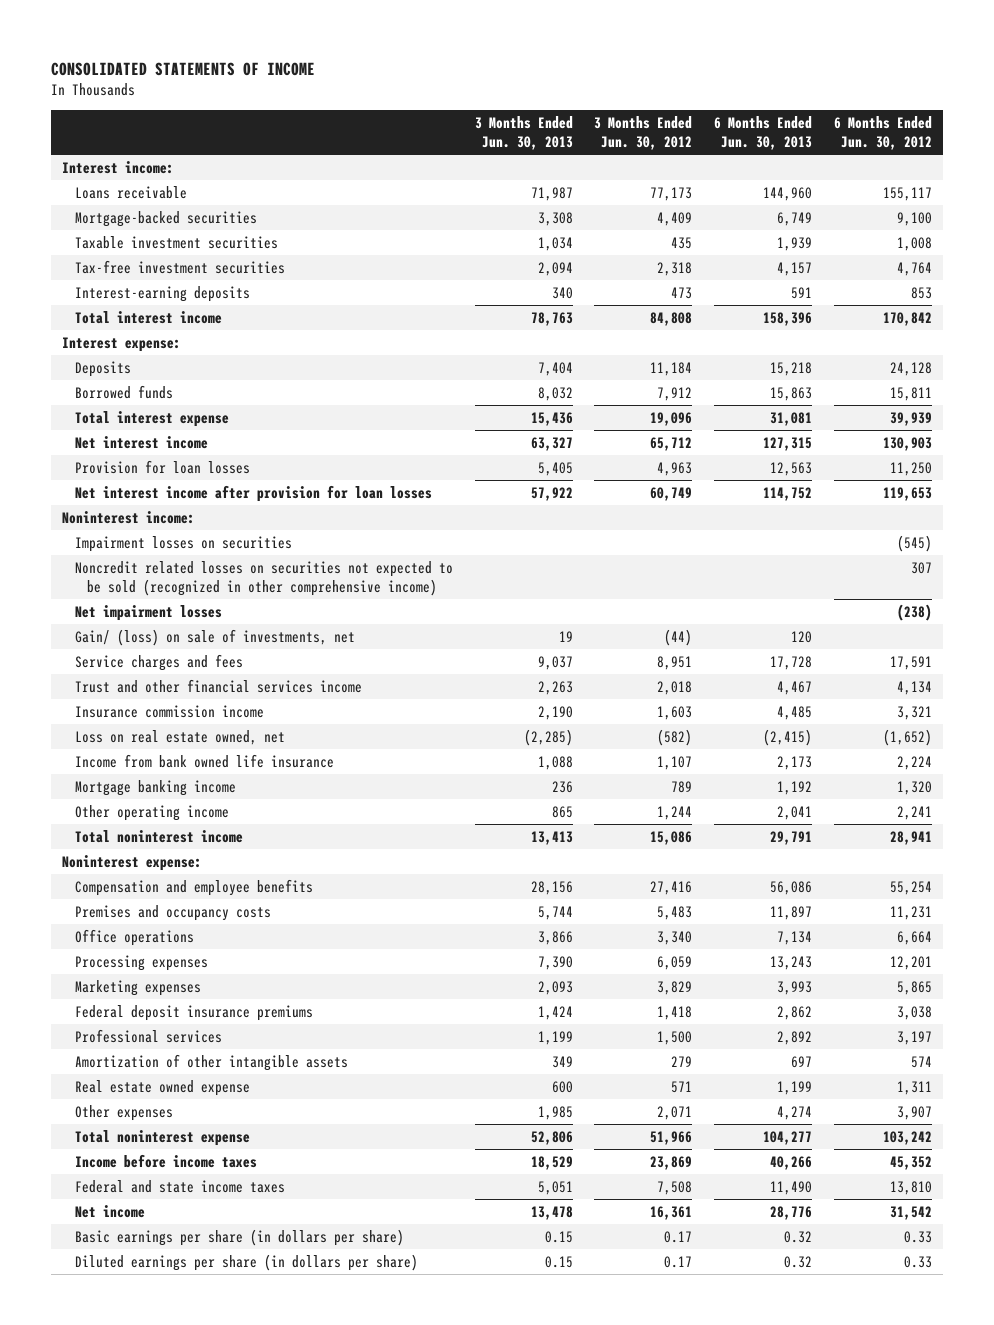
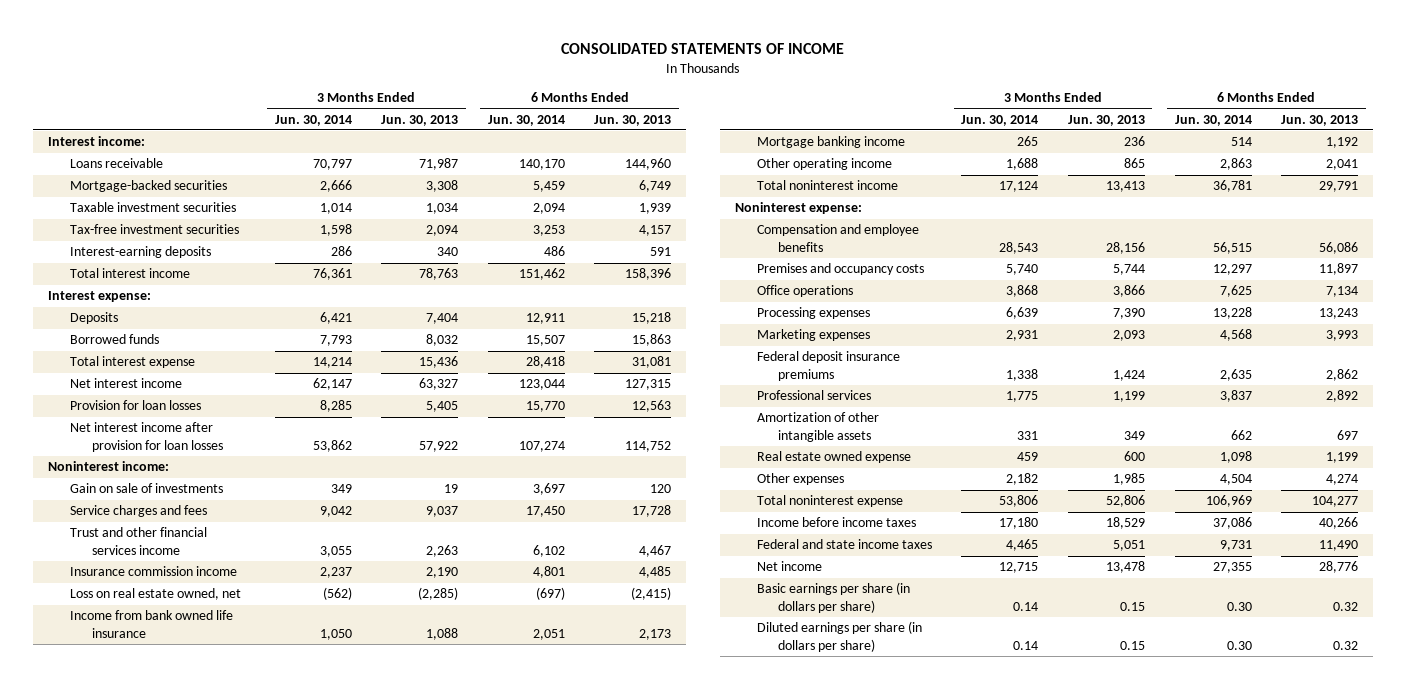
[594,115,693,151] 3 Months Ended Jun. 30, 2012 -> none
[834,115,933,151] 6 Months Ended Jun. 30, 2012 -> none
none -> [274,114,352,126] Jun. 30, 2014
none -> [487,114,565,126] Jun. 30, 2014
[74,535,292,552] Impairment losses on securities -> none
[74,560,453,597] Noncredit related losses on securities not expected to be sold (recognized in other comprehensive income) -> none
[74,604,222,621] Net impairment losses -> none
[74,628,355,646] Gain/ (loss) on sale of investments, net -> [69,483,223,494] Gain on sale of investments

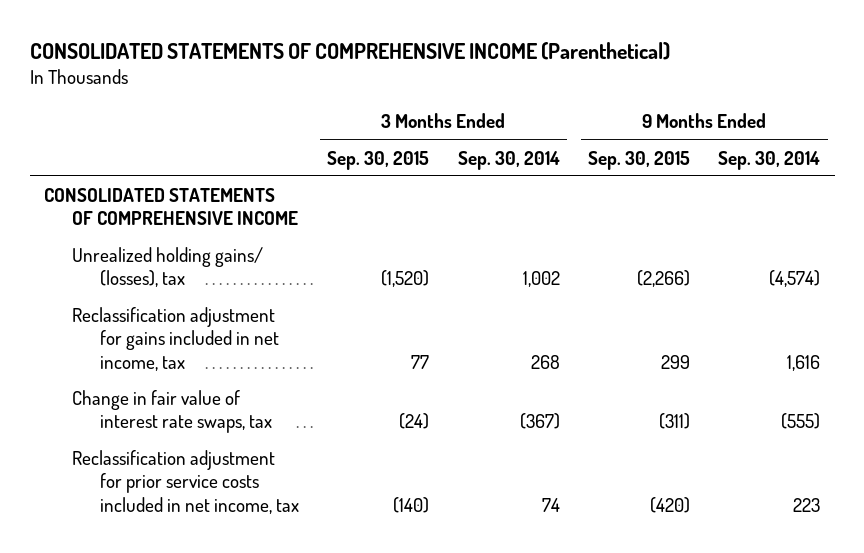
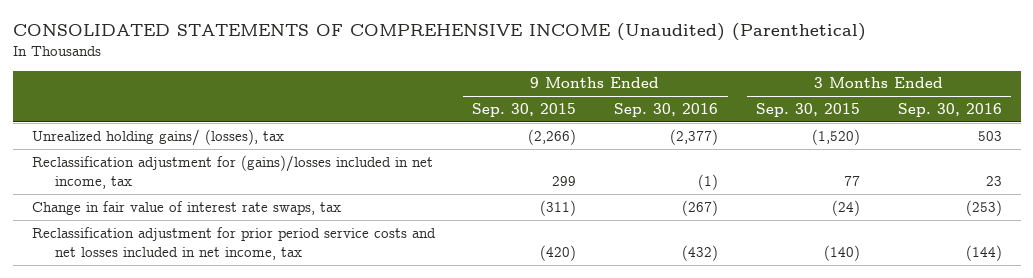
[29,41,670,60] CONSOLIDATED STATEMENTS OF COMPREHENSIVE INCOME (Parenthetical) -> [12,22,866,41] CONSOLIDATED STATEMENTS OF COMPREHENSIVE INCOME (Unaudited) (Parenthetical)
[457,150,560,170] Sep. 30, 2014 -> none
[718,150,821,170] Sep. 30, 2014 -> none
none -> [614,102,719,117] Sep. 30, 2016
none -> [897,102,1002,117] Sep. 30, 2016
[43,188,298,226] CONSOLIDATED STATEMENTS OF COMPREHENSIVE INCOME -> none
[71,307,279,371] Reclassification adjustment for gains included in net income, tax -> [31,154,433,189] Reclassification adjustment for (gains)/losses included in net income, tax
[71,450,299,514] Reclassification adjustment for prior service costs included in net income, tax -> [31,226,436,260] Reclassification adjustment for prior period service costs and net losses included in net income, tax

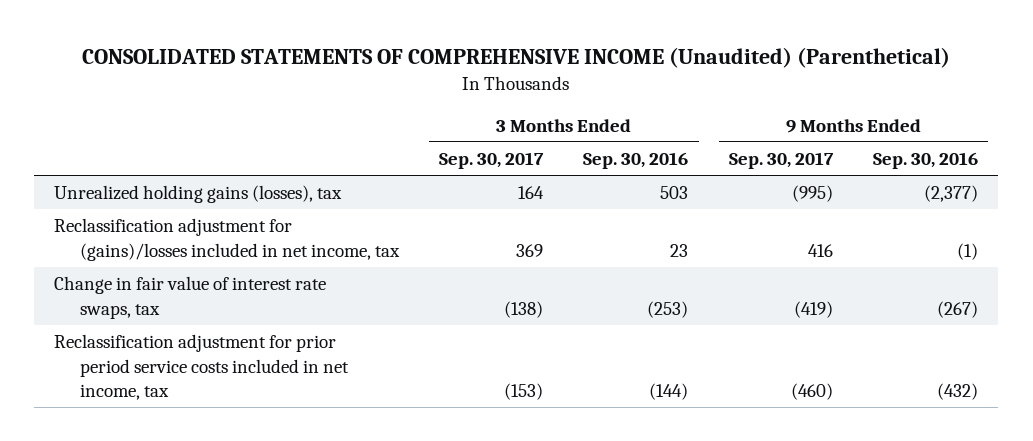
[472,102,577,117] Sep. 30, 2015 -> none
[756,102,861,117] Sep. 30, 2015 -> none
none -> [439,152,545,170] Sep. 30, 2017
none -> [728,152,834,170] Sep. 30, 2017
[31,128,284,146] Unrealized holding gains/ (losses), tax -> [54,185,343,204] Unrealized holding gains (losses), tax
[31,226,436,260] Reclassification adjustment for prior period service costs and net losses included in net income, tax -> [54,334,349,401] Reclassification adjustment for prior period service costs included in net income, tax

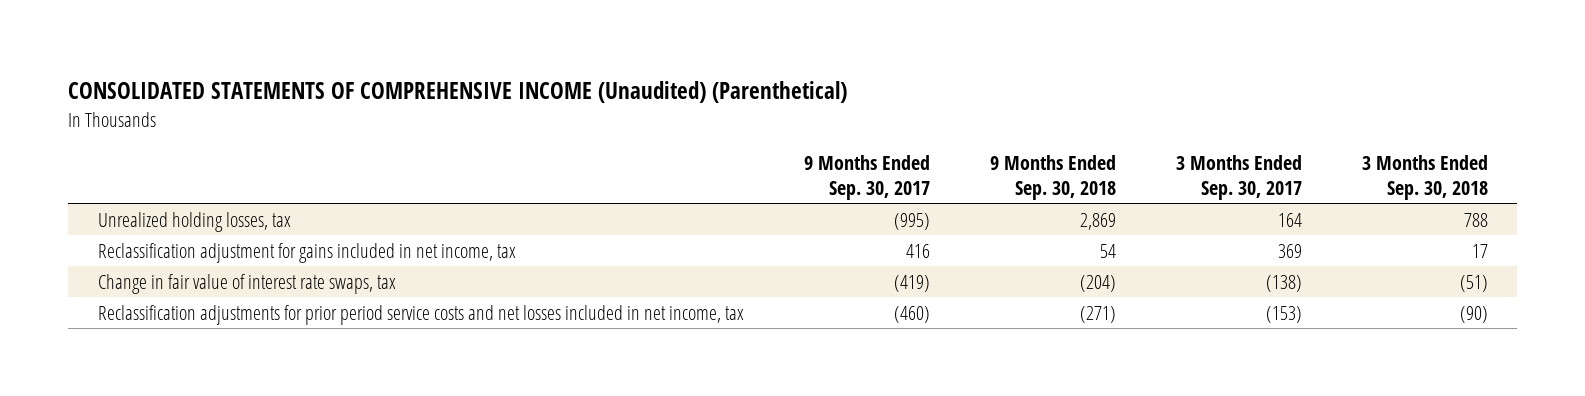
[583,152,689,170] Sep. 30, 2016 -> none
[873,152,979,170] Sep. 30, 2016 -> none
none -> [989,154,1116,200] 9 Months Ended Sep. 30, 2018
none -> [1361,154,1488,200] 3 Months Ended Sep. 30, 2018
[54,185,343,204] Unrealized holding gains (losses), tax -> [97,211,291,232] Unrealized holding losses, tax
[54,218,400,261] Reclassification adjustment for (gains)/losses included in net income, tax -> [97,242,516,263] Reclassification adjustment for gains included in net income, tax
[54,334,349,401] Reclassification adjustment for prior period service costs included in net income, tax -> [97,304,744,325] Reclassification adjustments for prior period service costs and net losses included in net income, tax

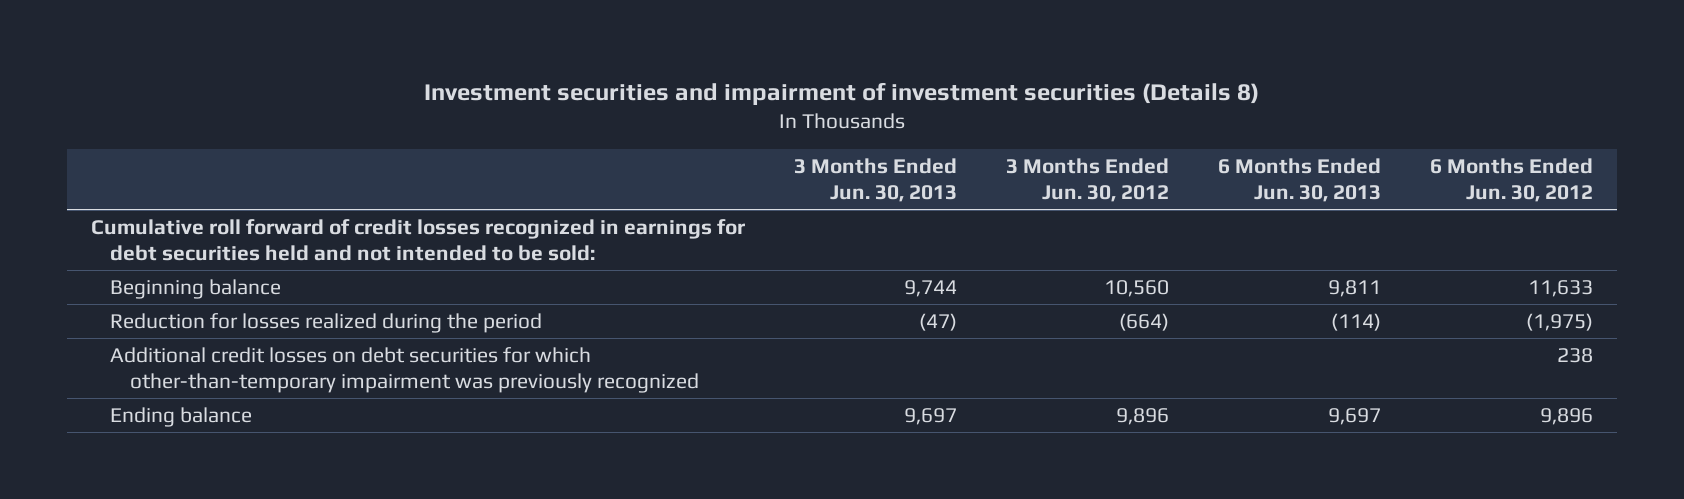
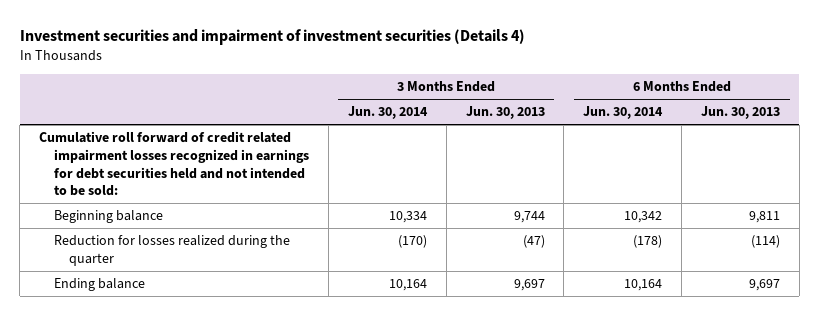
[424,81,1260,105] Investment securities and impairment of investment securities (Details 8) -> [19,29,525,46] Investment securities and impairment of investment securities (Details 4)
[1006,157,1170,203] 3 Months Ended Jun. 30, 2012 -> none
[1429,157,1593,203] 6 Months Ended Jun. 30, 2012 -> none
none -> [347,106,428,120] Jun. 30, 2014
none -> [583,106,664,120] Jun. 30, 2014
[91,218,746,262] Cumulative roll forward of credit losses recognized in earnings for debt securities held and not intended to be sold: -> [39,131,310,197] Cumulative roll forward of credit related impairment losses recognized in earnings for debt securities held and not intended to be sold:
[110,346,699,394] Additional credit losses on debt securities for which other-than-temporary impairment was previously recognized -> none
[110,312,543,333] Reduction for losses realized during the period -> [54,235,291,266] Reduction for losses realized during the quarter

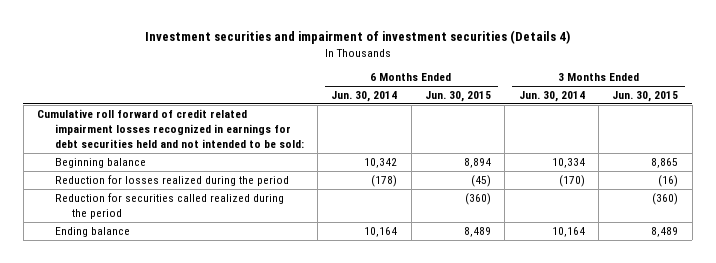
[465,106,545,120] Jun. 30, 2013 -> none
[700,106,780,120] Jun. 30, 2013 -> none
none -> [425,91,492,103] Jun. 30, 2015
none -> [612,91,679,103] Jun. 30, 2015
[54,235,291,266] Reduction for losses realized during the quarter -> [54,174,289,186] Reduction for losses realized during the period
none -> [54,192,284,219] Reduction for securities called realized during the period

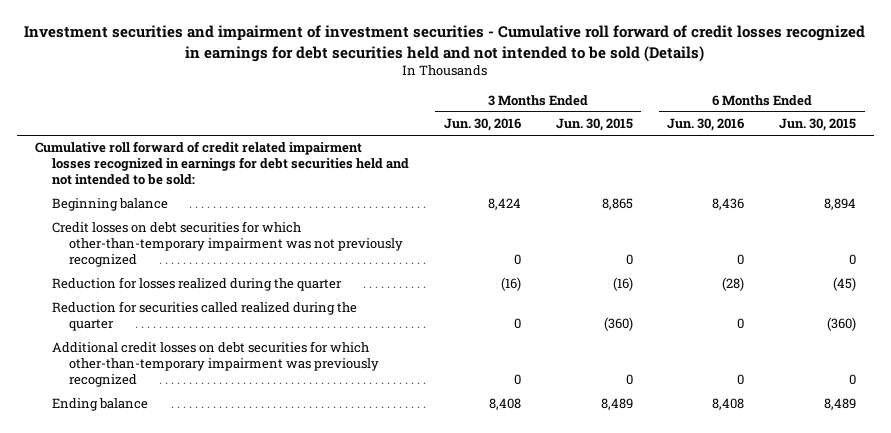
[144,30,570,45] Investment securities and impairment of investment securities (Details 4) -> [24,25,866,62] Investment securities and impairment of investment securities - Cumulative roll forward of credit losses recognized in earnings for debt securities held and not intended to be sold (Details)
[331,91,398,103] Jun. 30, 2014 -> none
[518,91,585,103] Jun. 30, 2014 -> none
none -> [443,118,521,132] Jun. 30, 2016
none -> [667,118,745,132] Jun. 30, 2016
none -> [51,221,404,268] Credit losses on debt securities for which other-than-temporary impairment was not previously recognized
[54,174,289,186] Reduction for losses realized during the period -> [51,277,342,292] Reduction for losses realized during the quarter
[54,192,284,219] Reduction for securities called realized during the period -> [51,301,357,332] Reduction for securities called realized during the quarter
none -> [51,341,380,388] Additional credit losses on debt securities for which other-than-temporary impairment was previously recognized

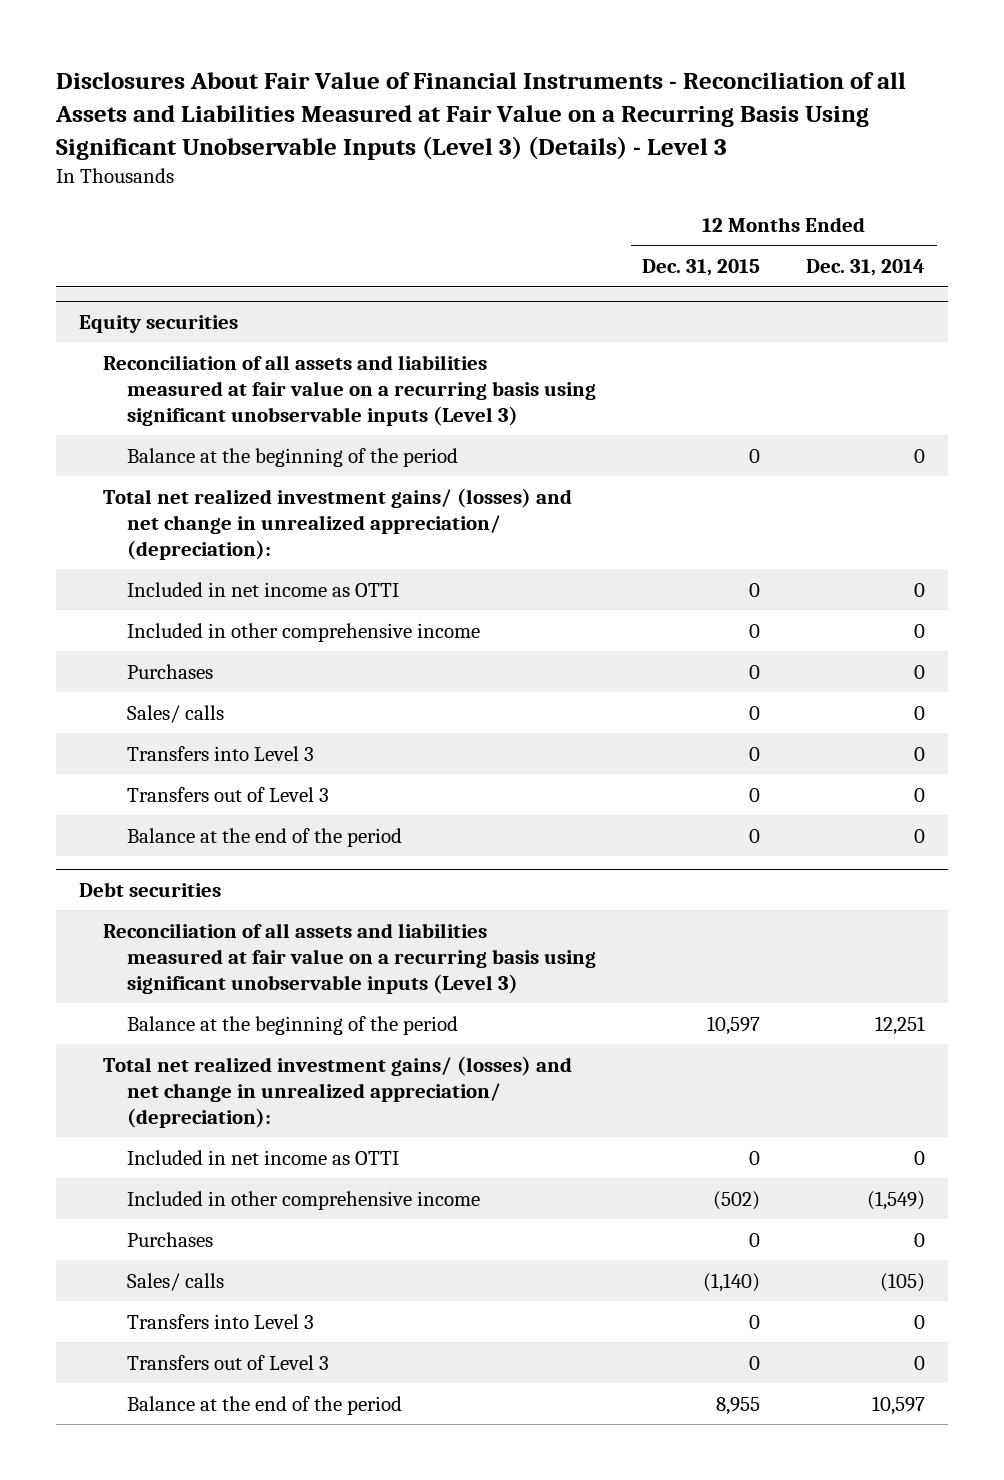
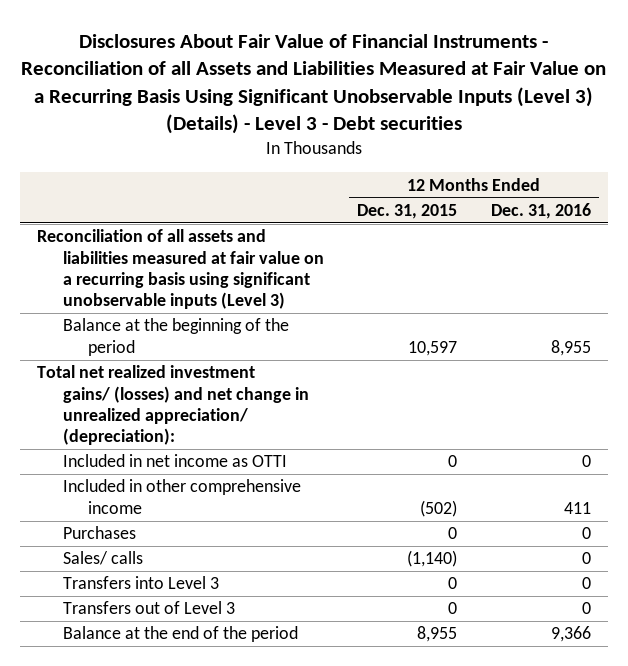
[55,71,907,160] Disclosures About Fair Value of Financial Instruments - Reconciliation of all Assets and Liabilities Measured at Fair Value on a Recurring Basis Using Significant Unobservable Inputs (Level 3) (Details) - Level 3 -> [21,33,607,135] Disclosures About Fair Value of Financial Instruments - Reconciliation of all Assets and Liabilities Measured at Fair Value on a Recurring Basis Using Significant Unobservable Inputs (Level 3) (Details) - Level 3 - Debt securities
[806,259,926,277] Dec. 31, 2014 -> none
none -> [490,203,591,220] Dec. 31, 2016
[79,314,239,333] Equity securities -> none
[127,447,459,467] Balance at the beginning of the period -> none
[103,487,573,561] Total net realized investment gains/ (losses) and net change in unrealized appreciation/ (depreciation): -> none
[127,581,400,597] Included in net income as OTTI -> none
[127,622,481,642] Included in other comprehensive income -> none
[127,663,214,679] Purchases -> none
[127,704,225,723] Sales/ calls -> none
[127,745,315,761] Transfers into Level 3 -> none
[127,786,330,802] Transfers out of Level 3 -> none
[127,827,403,847] Balance at the end of the period -> none
[79,881,222,897] Debt securities -> none
[103,922,597,995] Reconciliation of all assets and liabilities measured at fair value on a recurring basis using significant unobservable inputs (Level 3) -> none

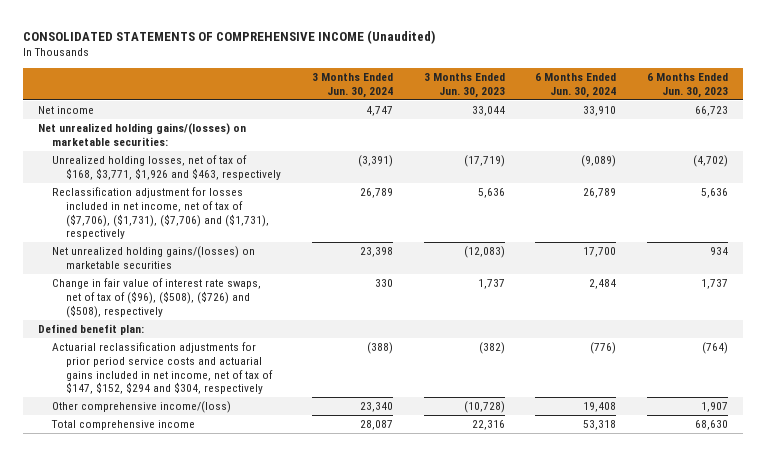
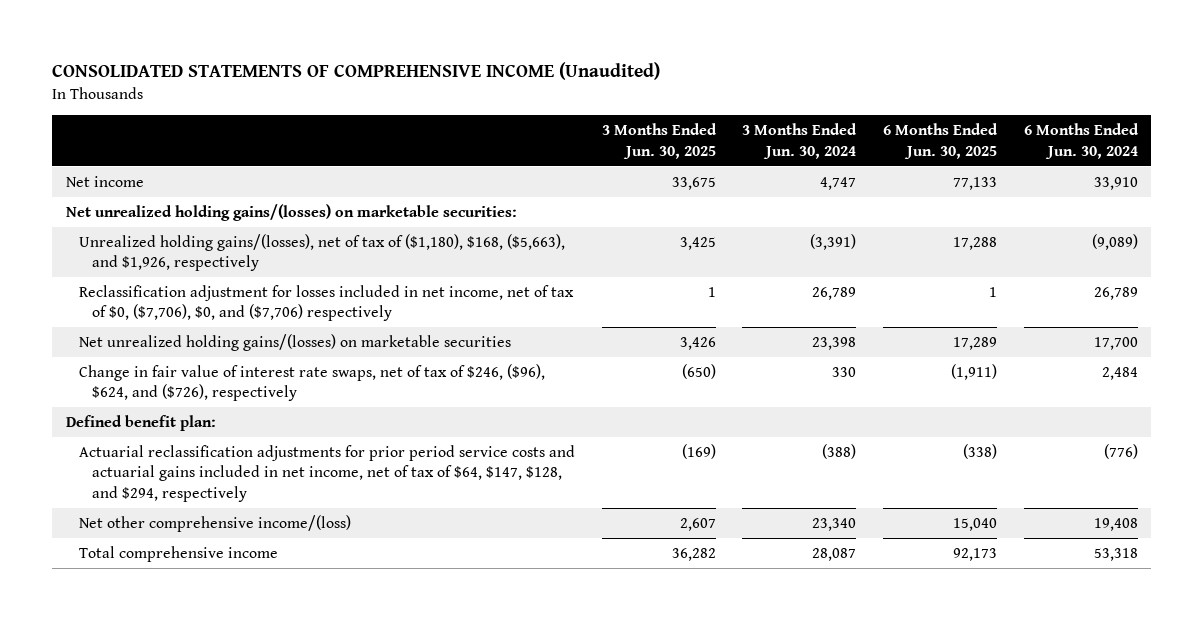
[423,72,505,98] 3 Months Ended Jun. 30, 2023 -> none
[646,72,728,98] 6 Months Ended Jun. 30, 2023 -> none
none -> [601,123,717,159] 3 Months Ended Jun. 30, 2025
none -> [883,123,999,159] 6 Months Ended Jun. 30, 2025
[52,155,282,180] Unrealized holding losses, net of tax of $168, $3,771, $1,926 and $463, respectively -> [78,233,565,272] Unrealized holding gains/(losses), net of tax of ($1,180), $168, ($5,663), and $1,926, respectively
[52,187,270,240] Reclassification adjustment for losses included in net income, net of tax of ($7,706), ($1,731), ($7,706) and ($1,731), respectively -> [78,284,574,322] Reclassification adjustment for losses included in net income, net of tax of $0, ($7,706), $0, and ($7,706) respectively
[52,278,262,318] Change in fair value of interest rate swaps, net of tax of ($96), ($508), ($726) and ($508), respectively -> [78,363,545,402] Change in fair value of interest rate swaps, net of tax of $246, ($96), $624, and ($726), respectively
[52,342,274,395] Actuarial reclassification adjustments for prior period service costs and actuarial gains included in net income, net of tax of $147, $152, $294 and $304, respectively -> [78,444,575,502] Actuarial reclassification adjustments for prior period service costs and actuarial gains included in net income, net of tax of $64, $147, $128, and $294, respectively
[52,401,232,414] Other comprehensive income/(loss) -> [78,514,351,532] Net other comprehensive income/(loss)

